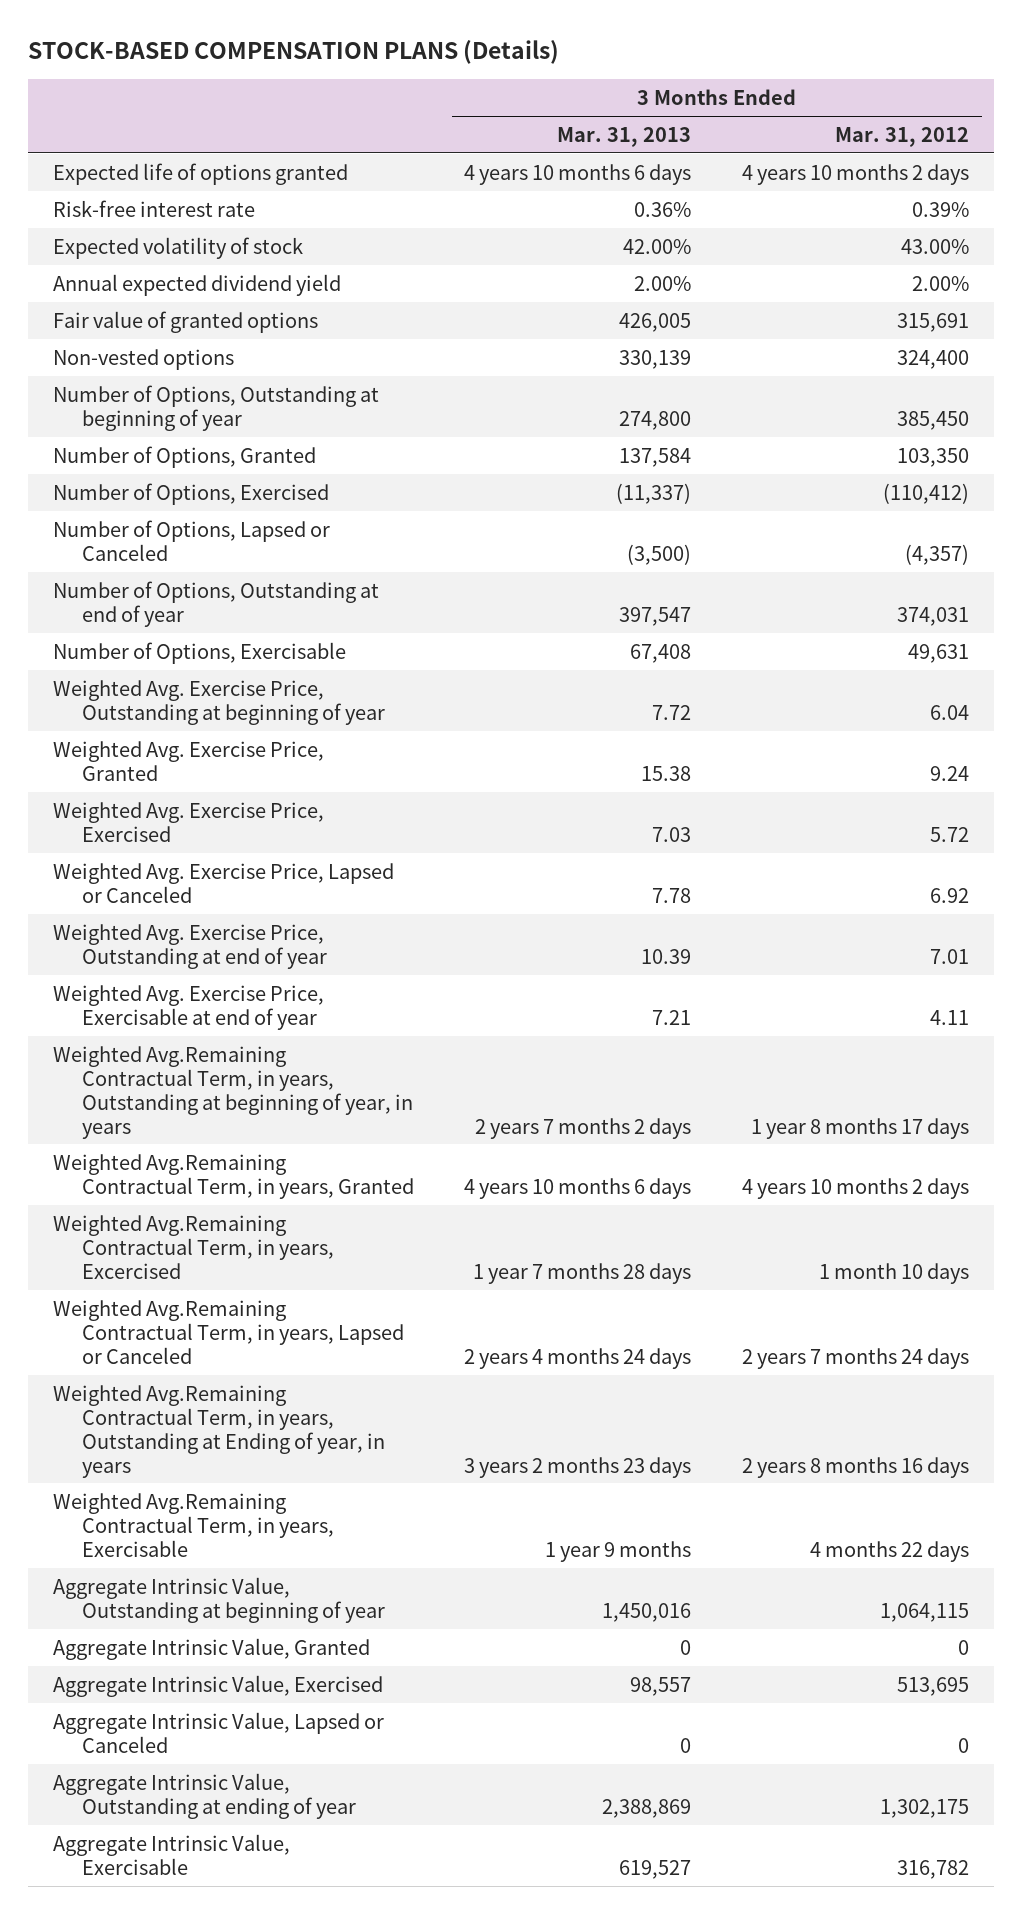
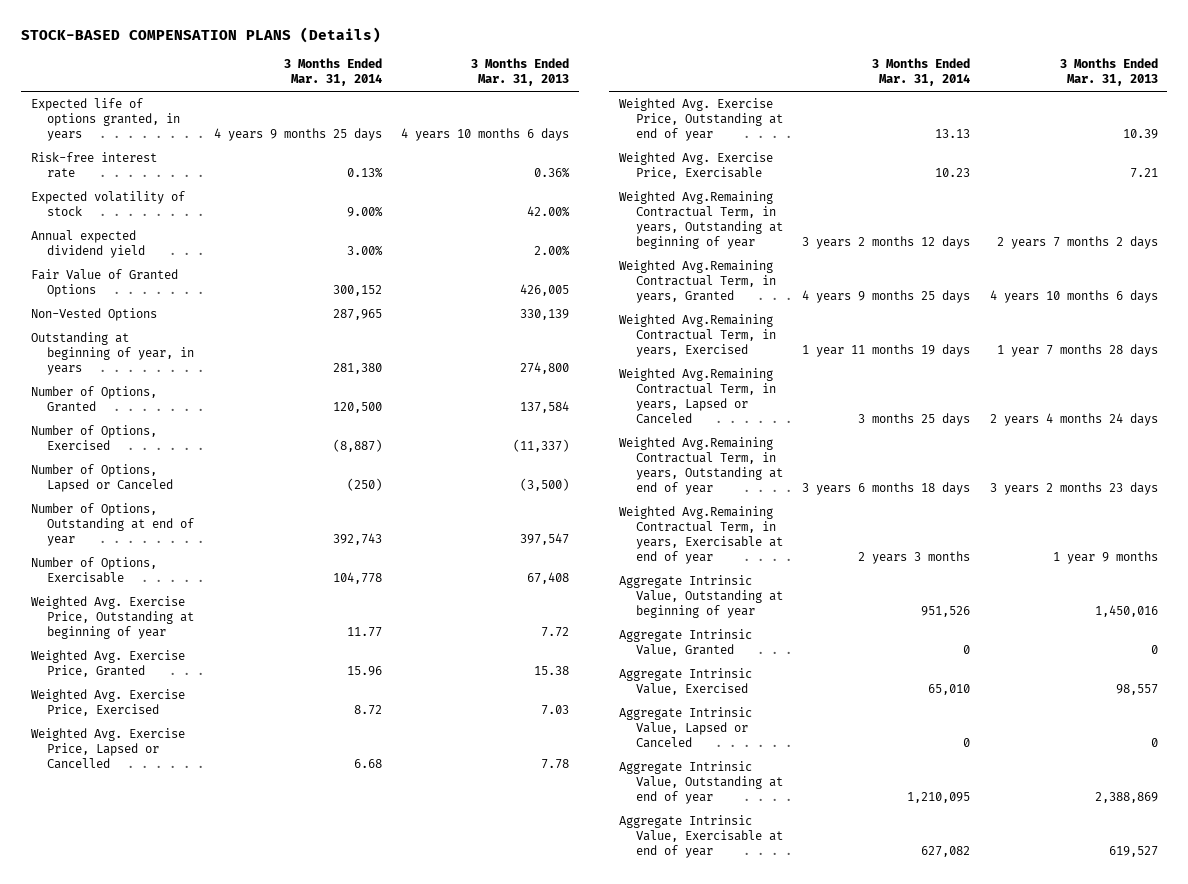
[835,126,970,147] Mar. 31, 2012 -> none
none -> [283,58,382,87] 3 Months Ended Mar. 31, 2014
[53,162,349,185] Expected life of options granted -> [30,98,181,141] Expected life of options granted, in years
[53,310,319,333] Fair value of granted options -> [30,269,178,298] Fair Value of Granted Options
[53,348,235,370] Non-vested options -> [30,308,157,322] Non-Vested Options
[53,384,380,431] Number of Options, Outstanding at beginning of year -> [30,332,195,375] Outstanding at beginning of year, in years
[53,862,395,903] Weighted Avg. Exercise Price, Lapsed or Canceled -> [30,728,185,769] Weighted Avg. Exercise Price, Lapsed or Cancelled
[53,984,325,1030] Weighted Avg. Exercise Price, Exercisable at end of year -> [619,152,774,180] Weighted Avg. Exercise Price, Exercisable
[53,1045,413,1139] Weighted Avg.Remaining Contractual Term, in years, Outstanding at beginning of year, in years -> [619,191,783,249] Weighted Avg.Remaining Contractual Term, in years, Outstanding at beginning of year
[53,1214,334,1279] Weighted Avg.Remaining Contractual Term, in years, Excercised -> [619,314,776,357] Weighted Avg.Remaining Contractual Term, in years, Exercised
[53,1384,385,1478] Weighted Avg.Remaining Contractual Term, in years, Outstanding at Ending of year, in years -> [619,437,783,495] Weighted Avg.Remaining Contractual Term, in years, Outstanding at end of year
[53,1492,334,1557] Weighted Avg.Remaining Contractual Term, in years, Exercisable -> [619,506,783,564] Weighted Avg.Remaining Contractual Term, in years, Exercisable at end of year
[53,1772,356,1819] Aggregate Intrinsic Value, Outstanding at ending of year -> [619,761,783,804] Aggregate Intrinsic Value, Outstanding at end of year
[53,1833,291,1875] Aggregate Intrinsic Value, Exercisable -> [619,815,783,858] Aggregate Intrinsic Value, Exercisable at end of year

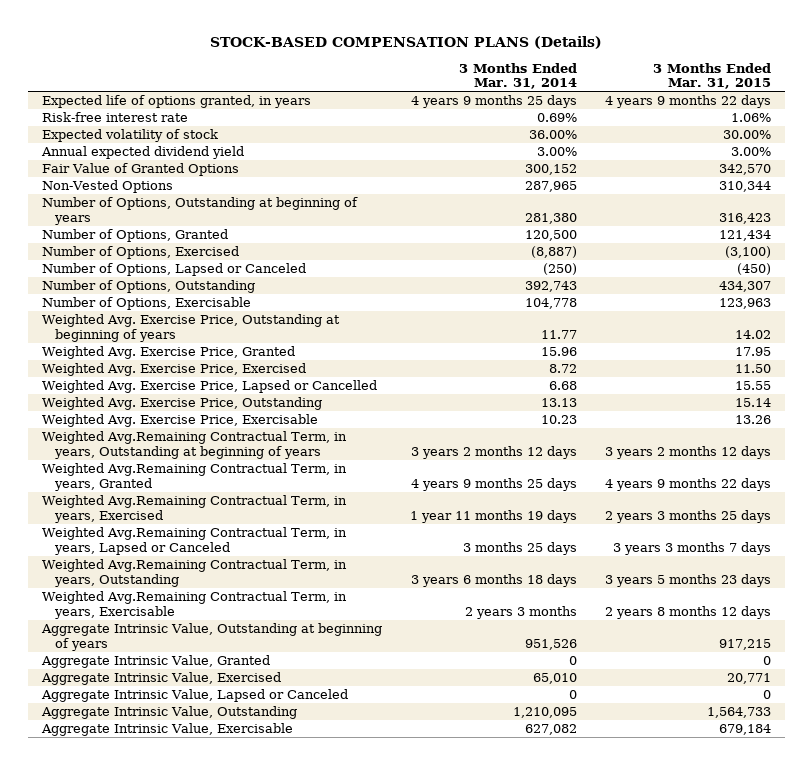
[471,58,570,87] 3 Months Ended Mar. 31, 2013 -> none
none -> [652,62,771,89] 3 Months Ended Mar. 31, 2015
[346,167,383,179] 0.13% -> [536,113,577,123] 0.69%
[346,206,383,218] 9.00% -> [528,130,577,140] 36.00%
[30,332,195,375] Outstanding at beginning of year, in years -> [41,197,358,225] Number of Options, Outstanding at beginning of years
[30,503,195,546] Number of Options, Outstanding at end of year -> [41,280,255,294] Number of Options, Outstanding
[30,596,195,639] Weighted Avg. Exercise Price, Outstanding at beginning of year -> [41,314,340,342] Weighted Avg. Exercise Price, Outstanding at beginning of years
[619,98,783,141] Weighted Avg. Exercise Price, Outstanding at end of year -> [41,397,322,411] Weighted Avg. Exercise Price, Outstanding
[619,191,783,249] Weighted Avg.Remaining Contractual Term, in years, Outstanding at beginning of year -> [41,431,347,459] Weighted Avg.Remaining Contractual Term, in years, Outstanding at beginning of years
[619,437,783,495] Weighted Avg.Remaining Contractual Term, in years, Outstanding at end of year -> [41,559,347,587] Weighted Avg.Remaining Contractual Term, in years, Outstanding
[619,506,783,564] Weighted Avg.Remaining Contractual Term, in years, Exercisable at end of year -> [41,591,347,619] Weighted Avg.Remaining Contractual Term, in years, Exercisable
[619,575,783,618] Aggregate Intrinsic Value, Outstanding at beginning of year -> [40,623,382,651] Aggregate Intrinsic Value, Outstanding at beginning of years
[619,761,783,804] Aggregate Intrinsic Value, Outstanding at end of year -> [40,706,297,720] Aggregate Intrinsic Value, Outstanding
[619,815,783,858] Aggregate Intrinsic Value, Exercisable at end of year -> [40,723,293,737] Aggregate Intrinsic Value, Exercisable

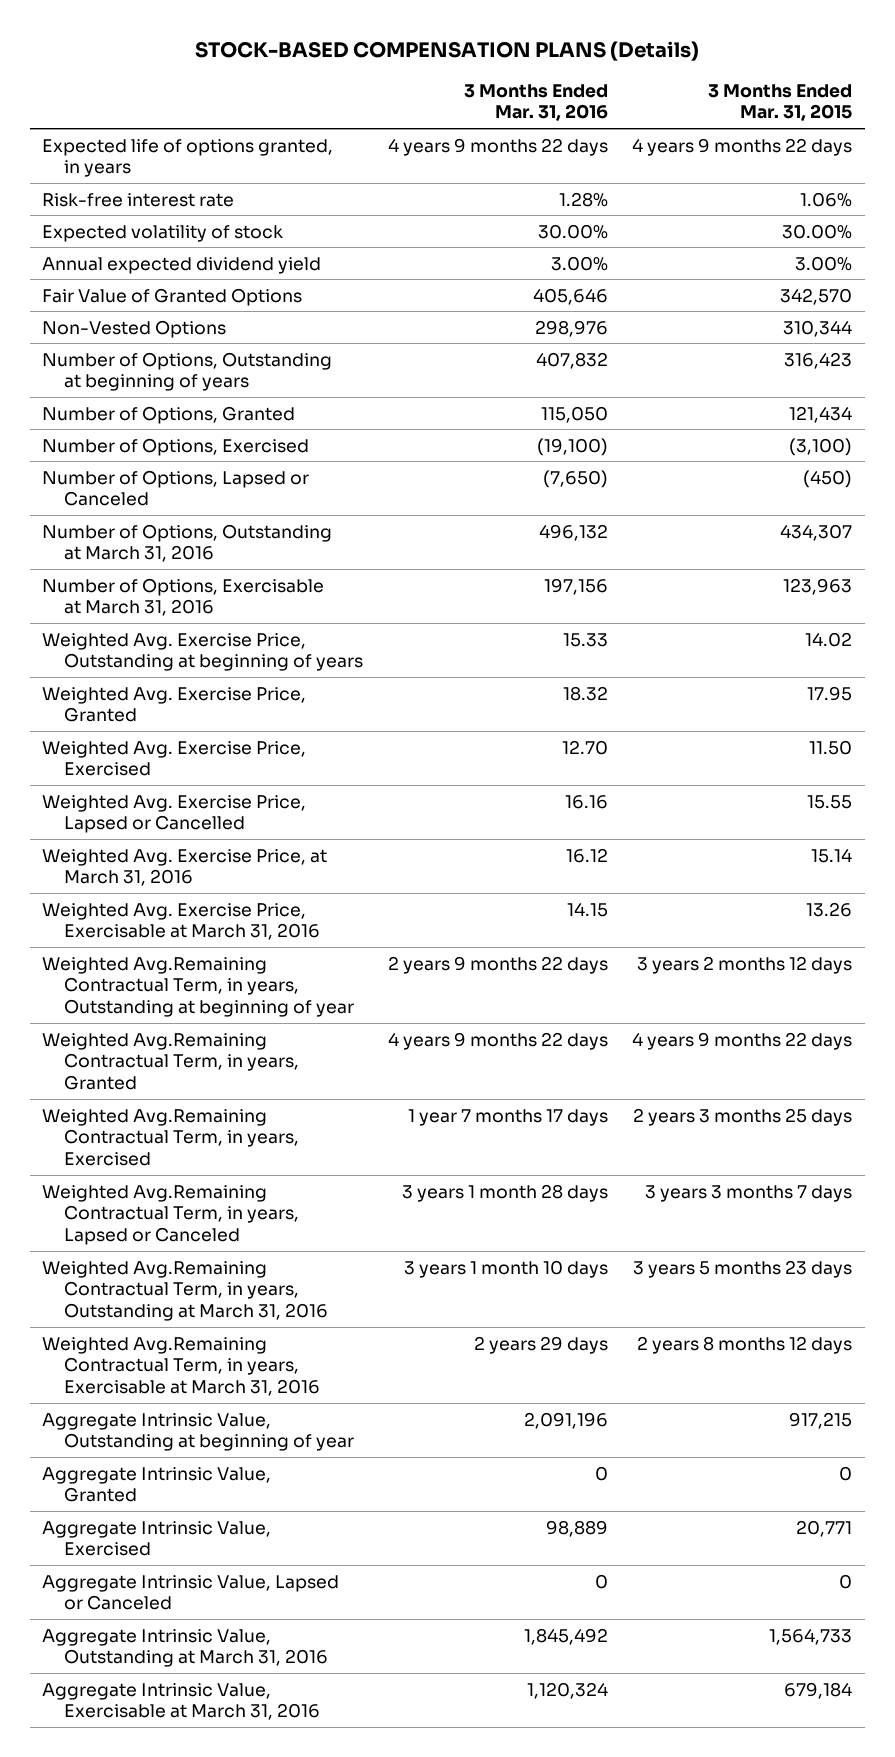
[458,62,577,89] 3 Months Ended Mar. 31, 2014 -> none
none -> [463,83,608,122] 3 Months Ended Mar. 31, 2016
[41,280,255,294] Number of Options, Outstanding -> [42,523,333,563] Number of Options, Outstanding at March 31, 2016
[41,297,251,311] Number of Options, Exercisable -> [42,577,325,617] Number of Options, Exercisable at March 31, 2016
[41,397,322,411] Weighted Avg. Exercise Price, Outstanding -> [42,848,328,887] Weighted Avg. Exercise Price, at March 31, 2016
[41,414,318,428] Weighted Avg. Exercise Price, Exercisable -> [42,902,321,941] Weighted Avg. Exercise Price, Exercisable at March 31, 2016
[41,431,347,459] Weighted Avg.Remaining Contractual Term, in years, Outstanding at beginning of years -> [42,956,355,1018] Weighted Avg.Remaining Contractual Term, in years, Outstanding at beginning of year
[41,559,347,587] Weighted Avg.Remaining Contractual Term, in years, Outstanding -> [42,1260,329,1322] Weighted Avg.Remaining Contractual Term, in years, Outstanding at March 31, 2016
[41,591,347,619] Weighted Avg.Remaining Contractual Term, in years, Exercisable -> [42,1336,321,1397] Weighted Avg.Remaining Contractual Term, in years, Exercisable at March 31, 2016
[40,623,382,651] Aggregate Intrinsic Value, Outstanding at beginning of years -> [42,1412,355,1452] Aggregate Intrinsic Value, Outstanding at beginning of year
[40,706,297,720] Aggregate Intrinsic Value, Outstanding -> [42,1628,329,1668] Aggregate Intrinsic Value, Outstanding at March 31, 2016
[40,723,293,737] Aggregate Intrinsic Value, Exercisable -> [42,1682,321,1721] Aggregate Intrinsic Value, Exercisable at March 31, 2016

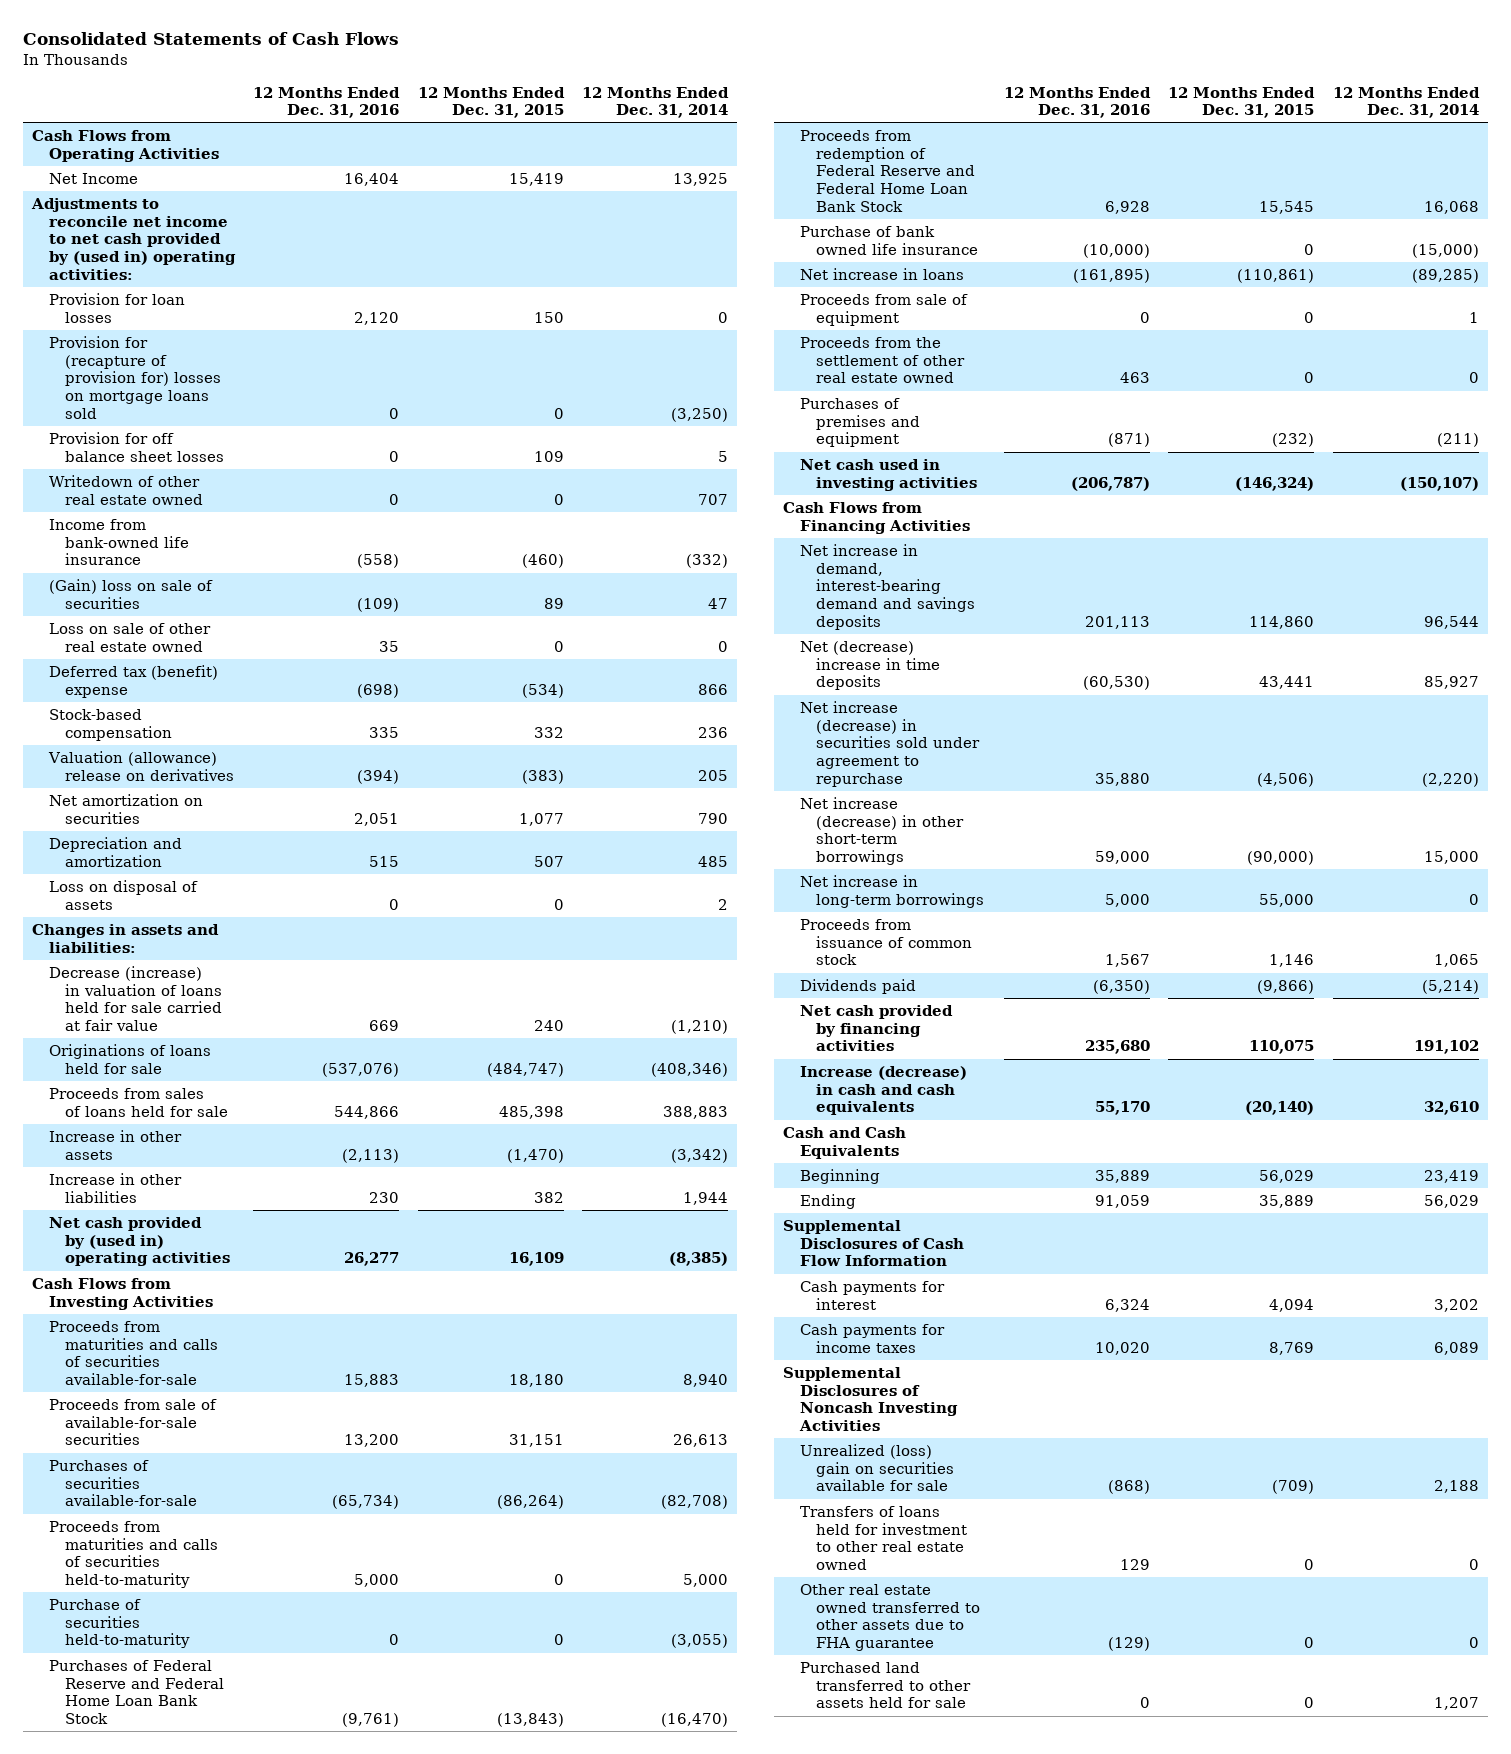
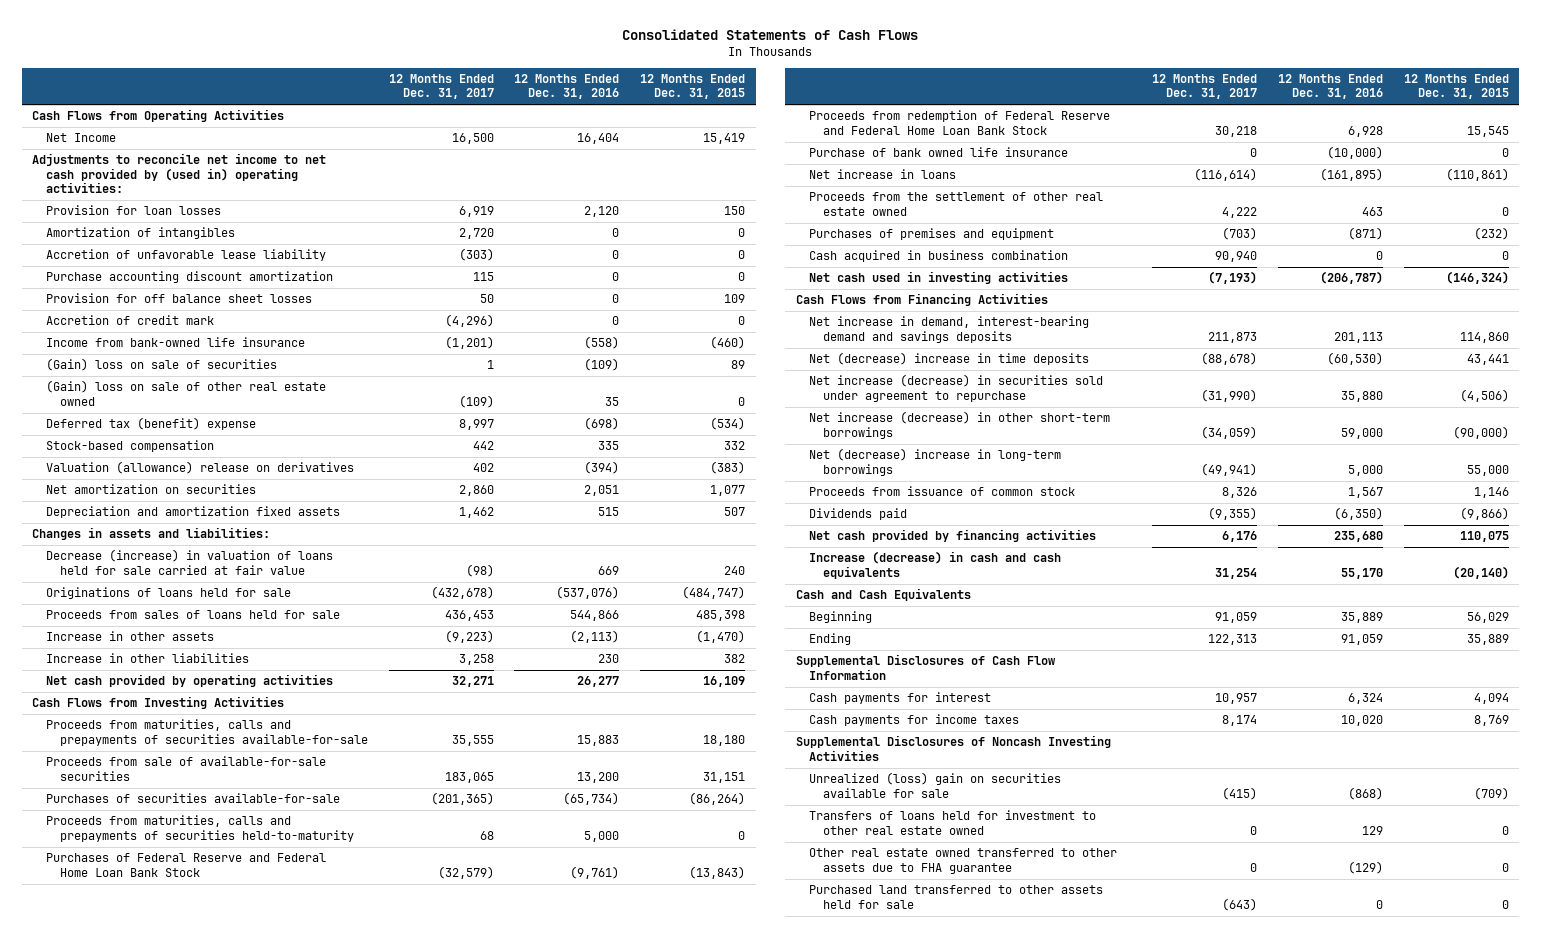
[581,86,729,119] 12 Months Ended Dec. 31, 2014 -> none
none -> [388,73,494,100] 12 Months Ended Dec. 31, 2017
[48,335,222,419] Provision for (recapture of provision for) losses on mortgage loans sold -> none
none -> [45,227,235,240] Amortization of intangibles
none -> [45,249,326,262] Accretion of unfavorable lease liability
none -> [45,271,333,284] Purchase accounting discount amortization
[48,474,204,505] Writedown of other real estate owned -> none
none -> [45,315,214,326] Accretion of credit mark
[48,622,211,652] Loss on sale of other real estate owned -> [45,380,326,406] (Gain) loss on sale of other real estate owned
[48,879,198,910] Loss on disposal of assets -> none
[48,836,182,867] Depreciation and amortization -> [45,506,340,519] Depreciation and amortization fixed assets
[48,1216,231,1267] Net cash provided by (used in) operating activities -> [45,674,333,688] Net cash provided by operating activities
[48,1320,219,1385] Proceeds from maturities and calls of securities available-for-sale -> [45,719,368,746] Proceeds from maturities, calls and prepayments of securities available-for-sale
[48,1598,191,1649] Purchase of securities held-to-maturity -> none
[48,1520,219,1588] Proceeds from maturities and calls of securities held-to-maturity -> [45,815,354,842] Proceeds from maturities, calls and prepayments of securities held-to-maturity
[799,293,968,326] Proceeds from sale of equipment -> none
none -> [809,250,1069,263] Cash acquired in business combination
[799,874,985,908] Net increase in long-term borrowings -> [809,448,1062,476] Net (decrease) increase in long-term borrowings

